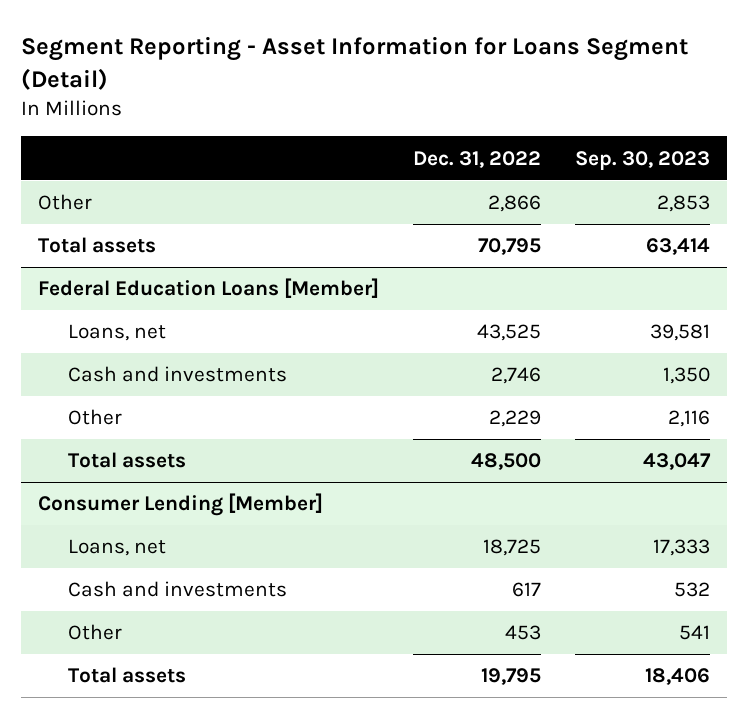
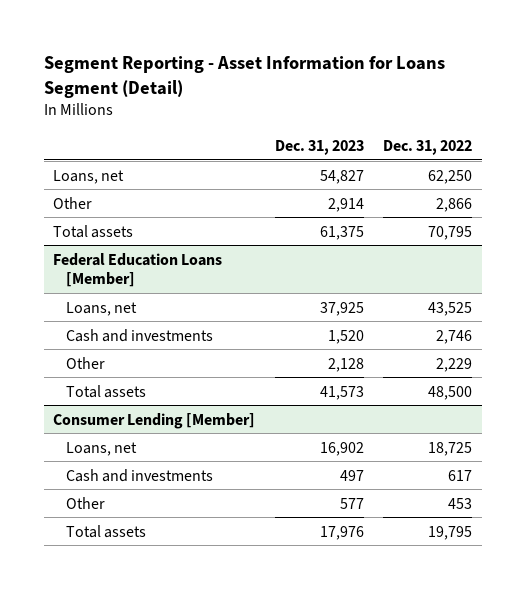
[574,150,710,170] Sep. 30, 2023 -> none
none -> [274,140,364,156] Dec. 31, 2023
none -> [53,169,125,184] Loans, net

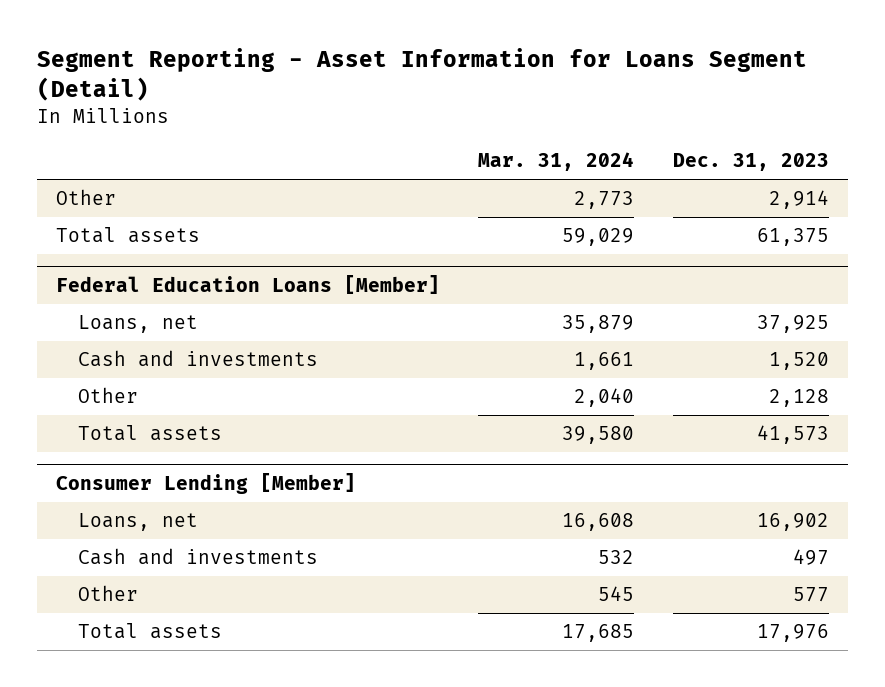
[383,140,473,156] Dec. 31, 2022 -> none
none -> [478,152,635,172] Mar. 31, 2024
[53,169,125,184] Loans, net -> none

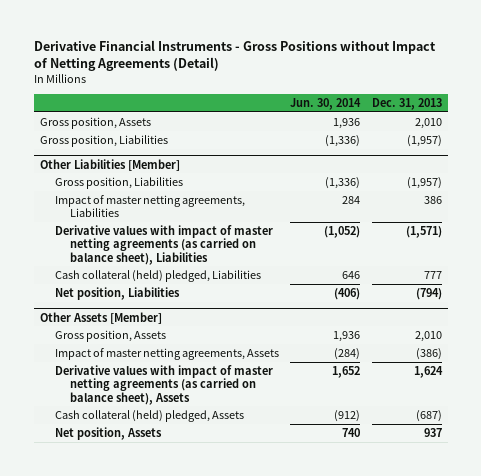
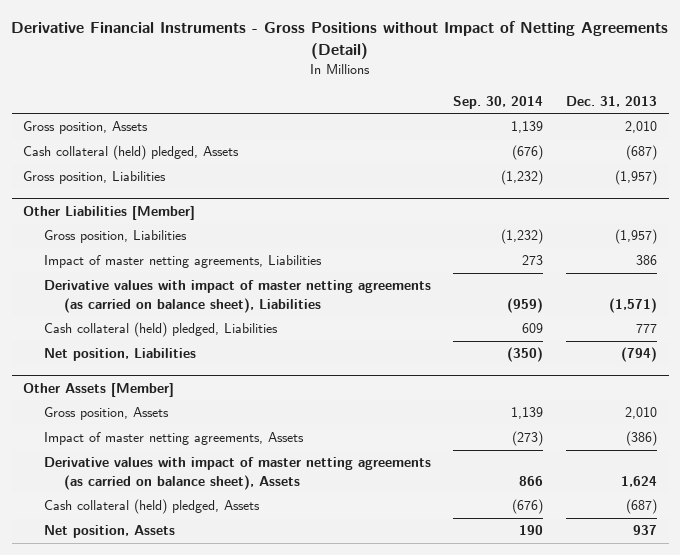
[290,97,362,110] Jun. 30, 2014 -> none
none -> [453,95,544,109] Sep. 30, 2014
none -> [22,145,239,161] Cash collateral (held) pledged, Assets

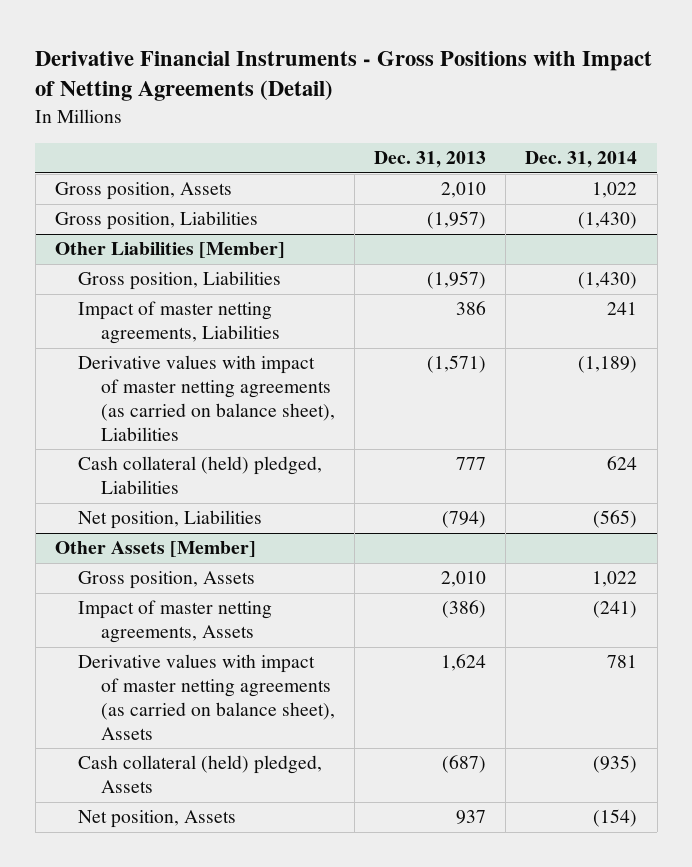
[11,21,669,60] Derivative Financial Instruments - Gross Positions without Impact of Netting Agreements (Detail) -> [35,50,653,102] Derivative Financial Instruments - Gross Positions with Impact of Netting Agreements (Detail)
[453,95,544,109] Sep. 30, 2014 -> none
none -> [525,151,638,169] Dec. 31, 2014
[22,145,239,161] Cash collateral (held) pledged, Assets -> none

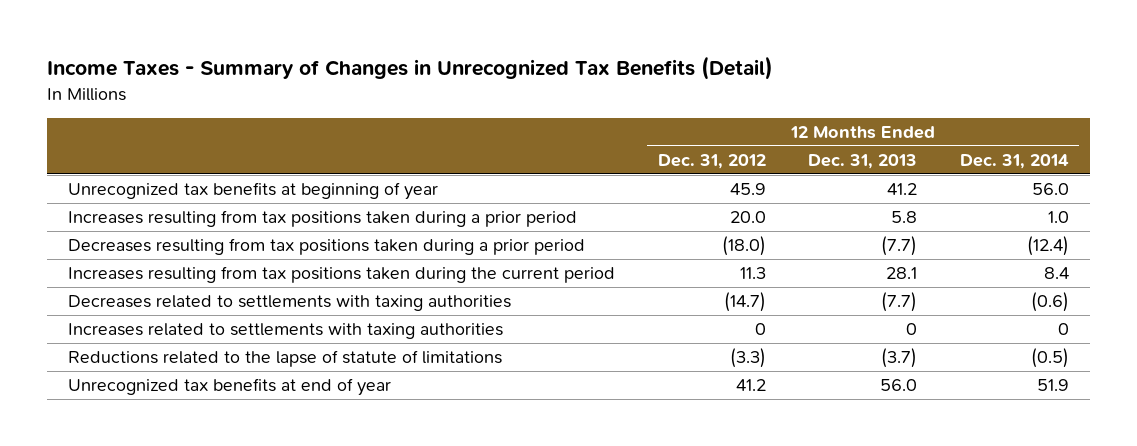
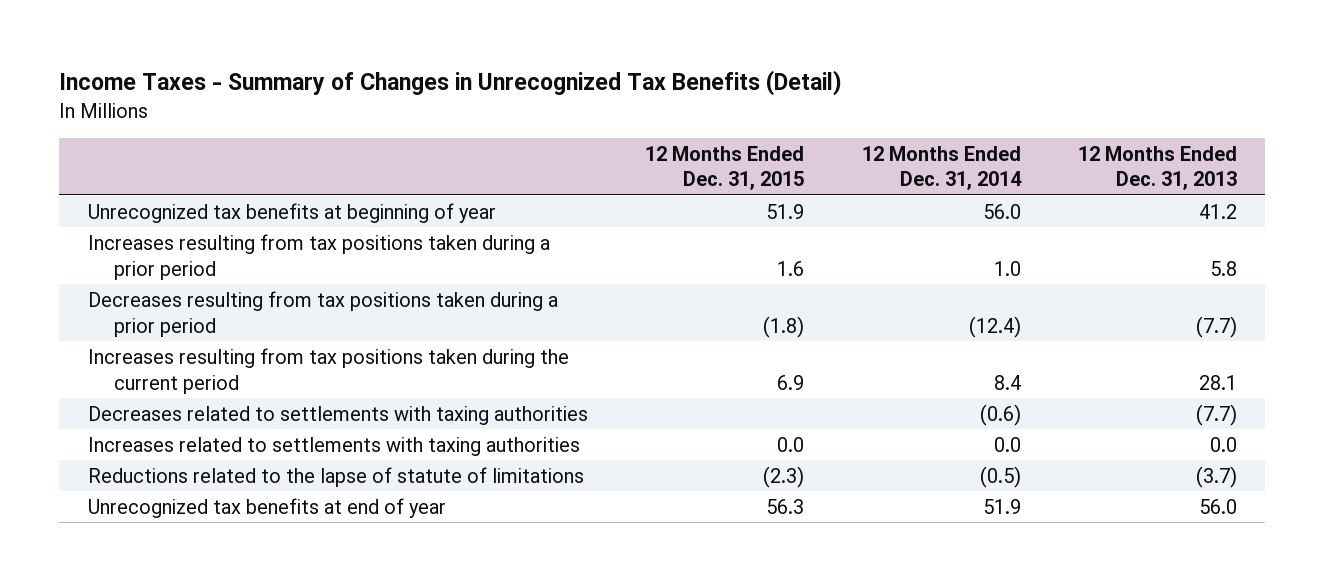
[657,153,766,169] Dec. 31, 2012 -> none
none -> [645,145,805,191] 12 Months Ended Dec. 31, 2015
[906,323,918,336] 0 -> [1209,436,1237,452] 0.0
[1057,323,1069,336] 0 -> [993,436,1021,452] 0.0

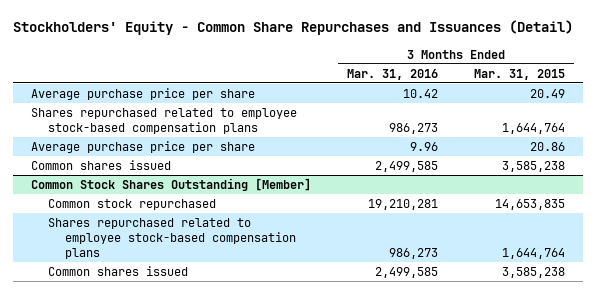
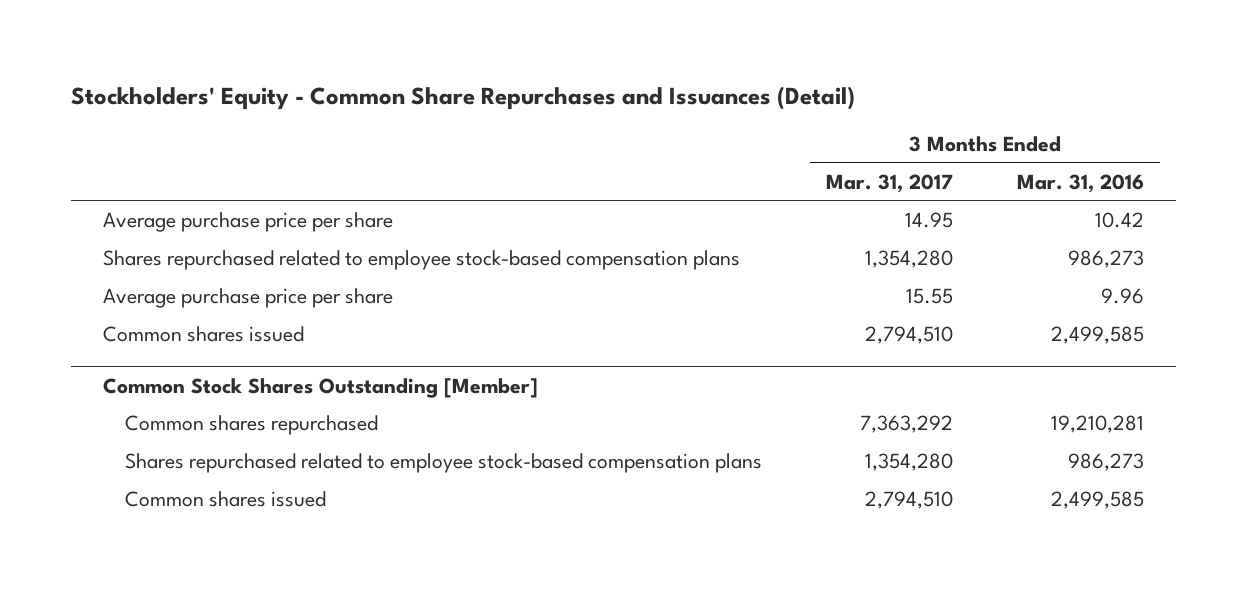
[474,68,566,80] Mar. 31, 2015 -> none
none -> [825,173,953,193] Mar. 31, 2017
[48,198,217,210] Common stock repurchased -> [125,414,379,435] Common shares repurchased

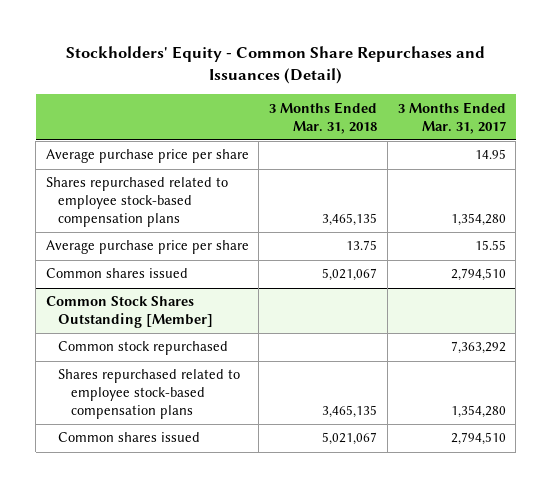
[1016,173,1144,193] Mar. 31, 2016 -> none
none -> [269,101,378,134] 3 Months Ended Mar. 31, 2018
[125,414,379,435] Common shares repurchased -> [58,341,229,356] Common stock repurchased

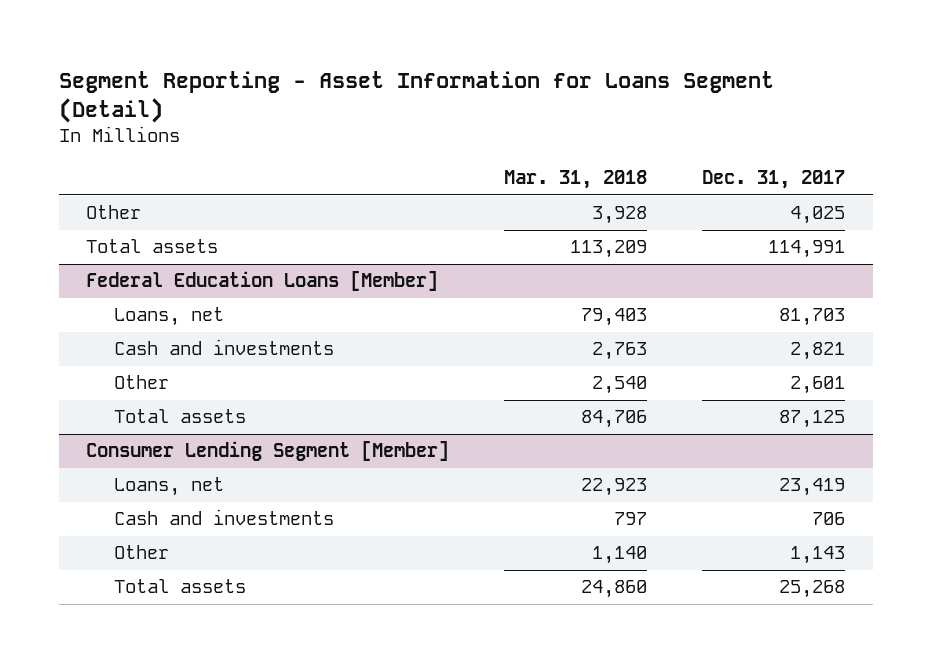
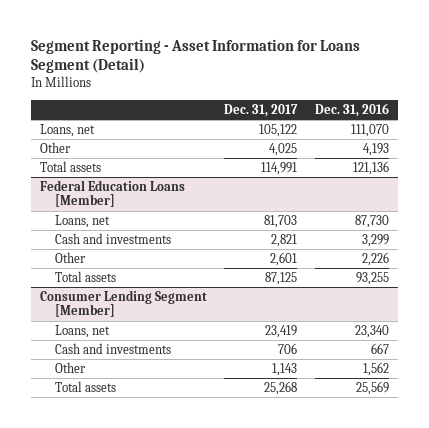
[504,170,648,190] Mar. 31, 2018 -> none
none -> [315,102,390,117] Dec. 31, 2016
none -> [39,123,95,137] Loans, net

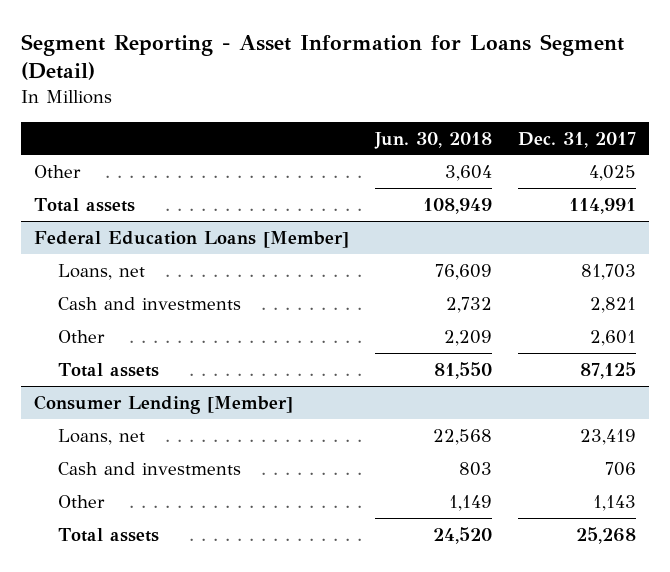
[315,102,390,117] Dec. 31, 2016 -> none
none -> [374,131,493,149] Jun. 30, 2018
[39,123,95,137] Loans, net -> none
[39,289,207,318] Consumer Lending Segment [Member] -> [34,394,294,414] Consumer Lending [Member]

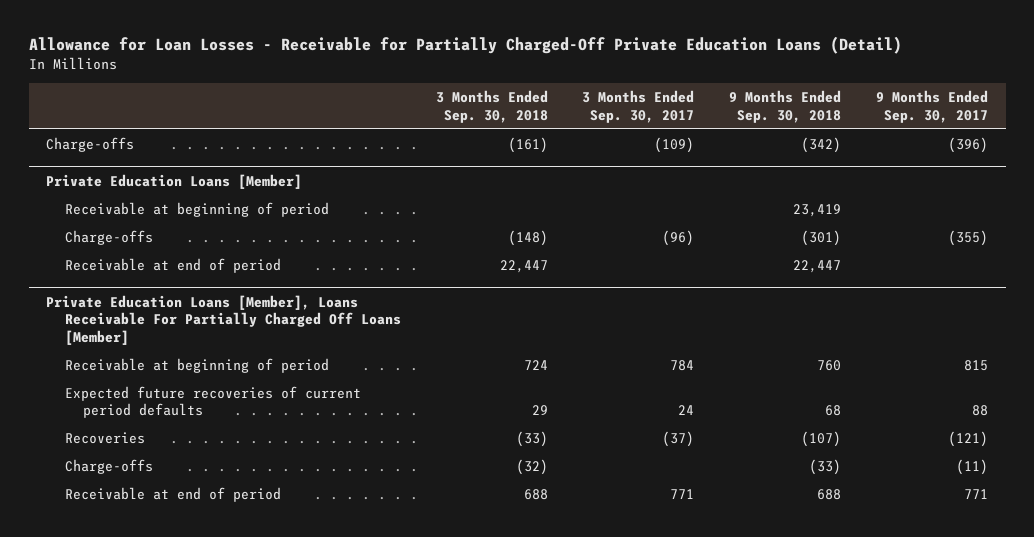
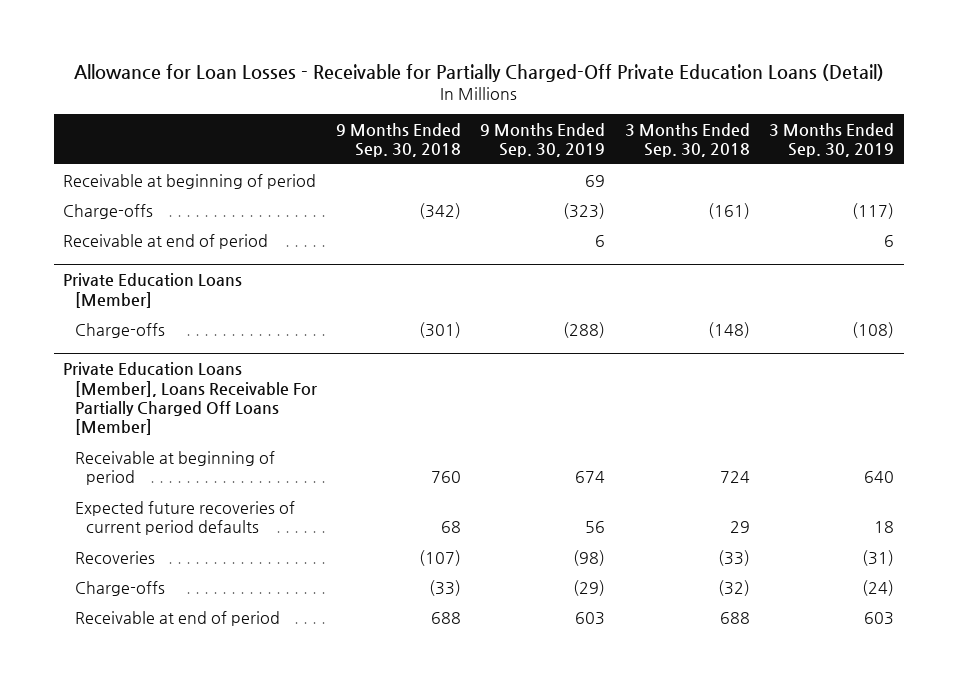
[582,89,695,123] 3 Months Ended Sep. 30, 2017 -> none
[876,89,989,123] 9 Months Ended Sep. 30, 2017 -> none
none -> [480,122,606,158] 9 Months Ended Sep. 30, 2019
none -> [769,122,895,158] 3 Months Ended Sep. 30, 2019
none -> [63,173,317,189] Receivable at beginning of period
none -> [63,233,269,249] Receivable at end of period
[64,201,329,217] Receivable at beginning of period -> none
[64,257,281,273] Receivable at end of period -> none

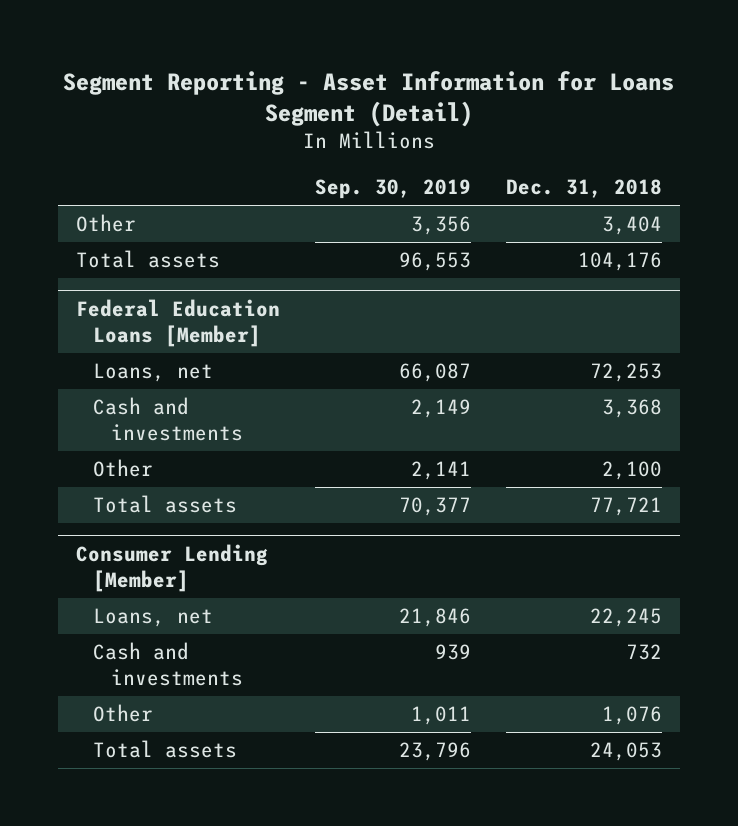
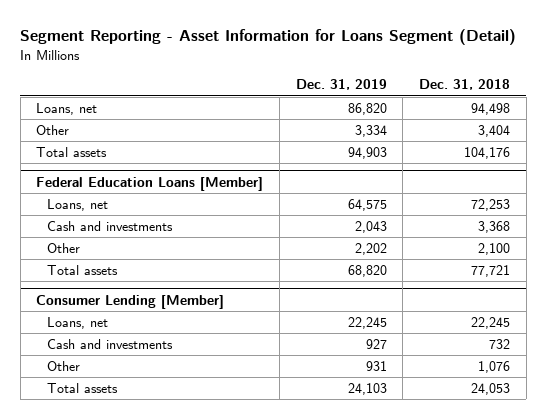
[314,179,471,200] Sep. 30, 2019 -> none
none -> [295,79,387,91] Dec. 31, 2019
none -> [36,102,98,115] Loans, net

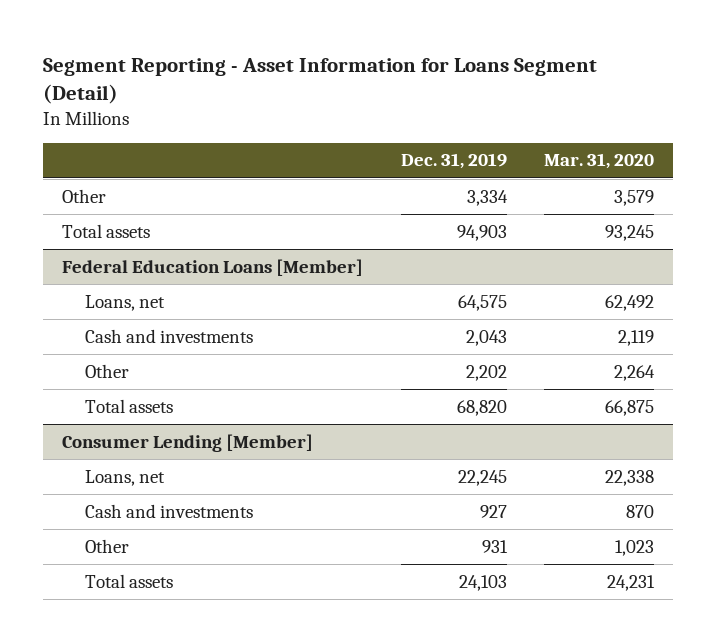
[418,79,510,91] Dec. 31, 2018 -> none
none -> [544,153,655,170] Mar. 31, 2020
[36,102,98,115] Loans, net -> none

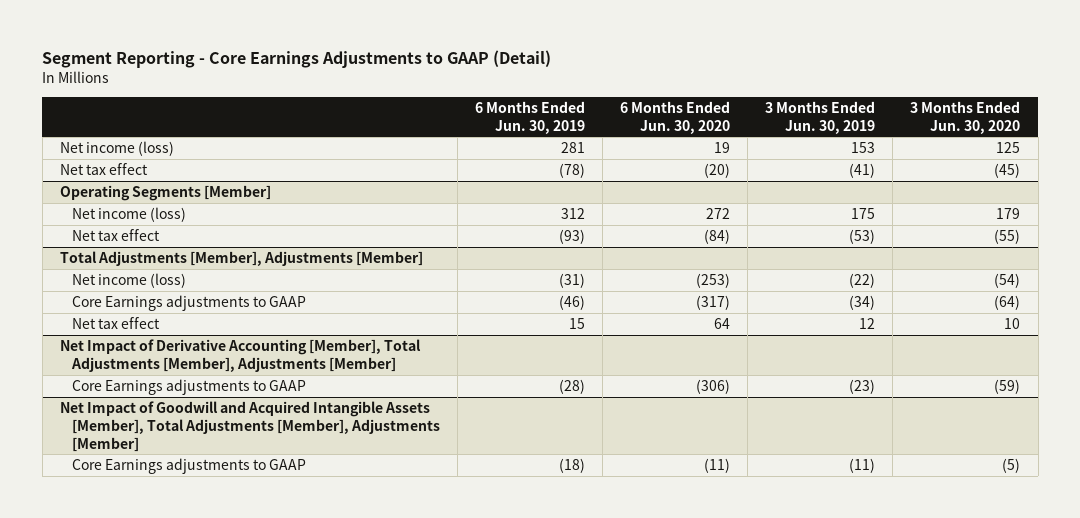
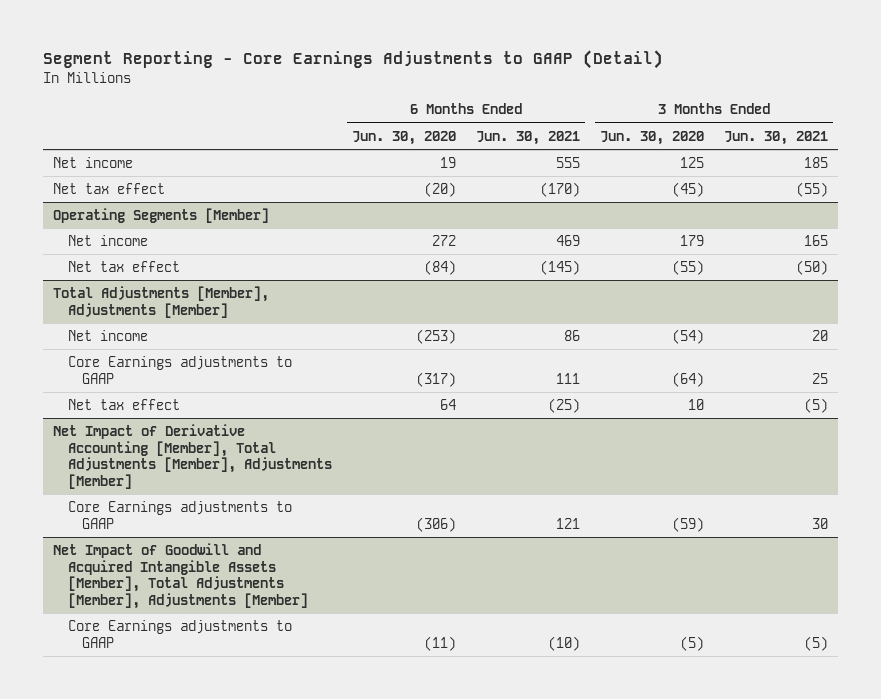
[475,100,586,134] 6 Months Ended Jun. 30, 2019 -> none
[765,100,876,134] 3 Months Ended Jun. 30, 2019 -> none
none -> [475,130,580,145] Jun. 30, 2021
none -> [723,130,828,145] Jun. 30, 2021
[59,140,174,156] Net income (loss) -> [52,157,133,169] Net income
[71,206,186,222] Net income (loss) -> [67,235,148,247] Net income
[71,272,186,288] Net income (loss) -> [67,330,148,342] Net income

